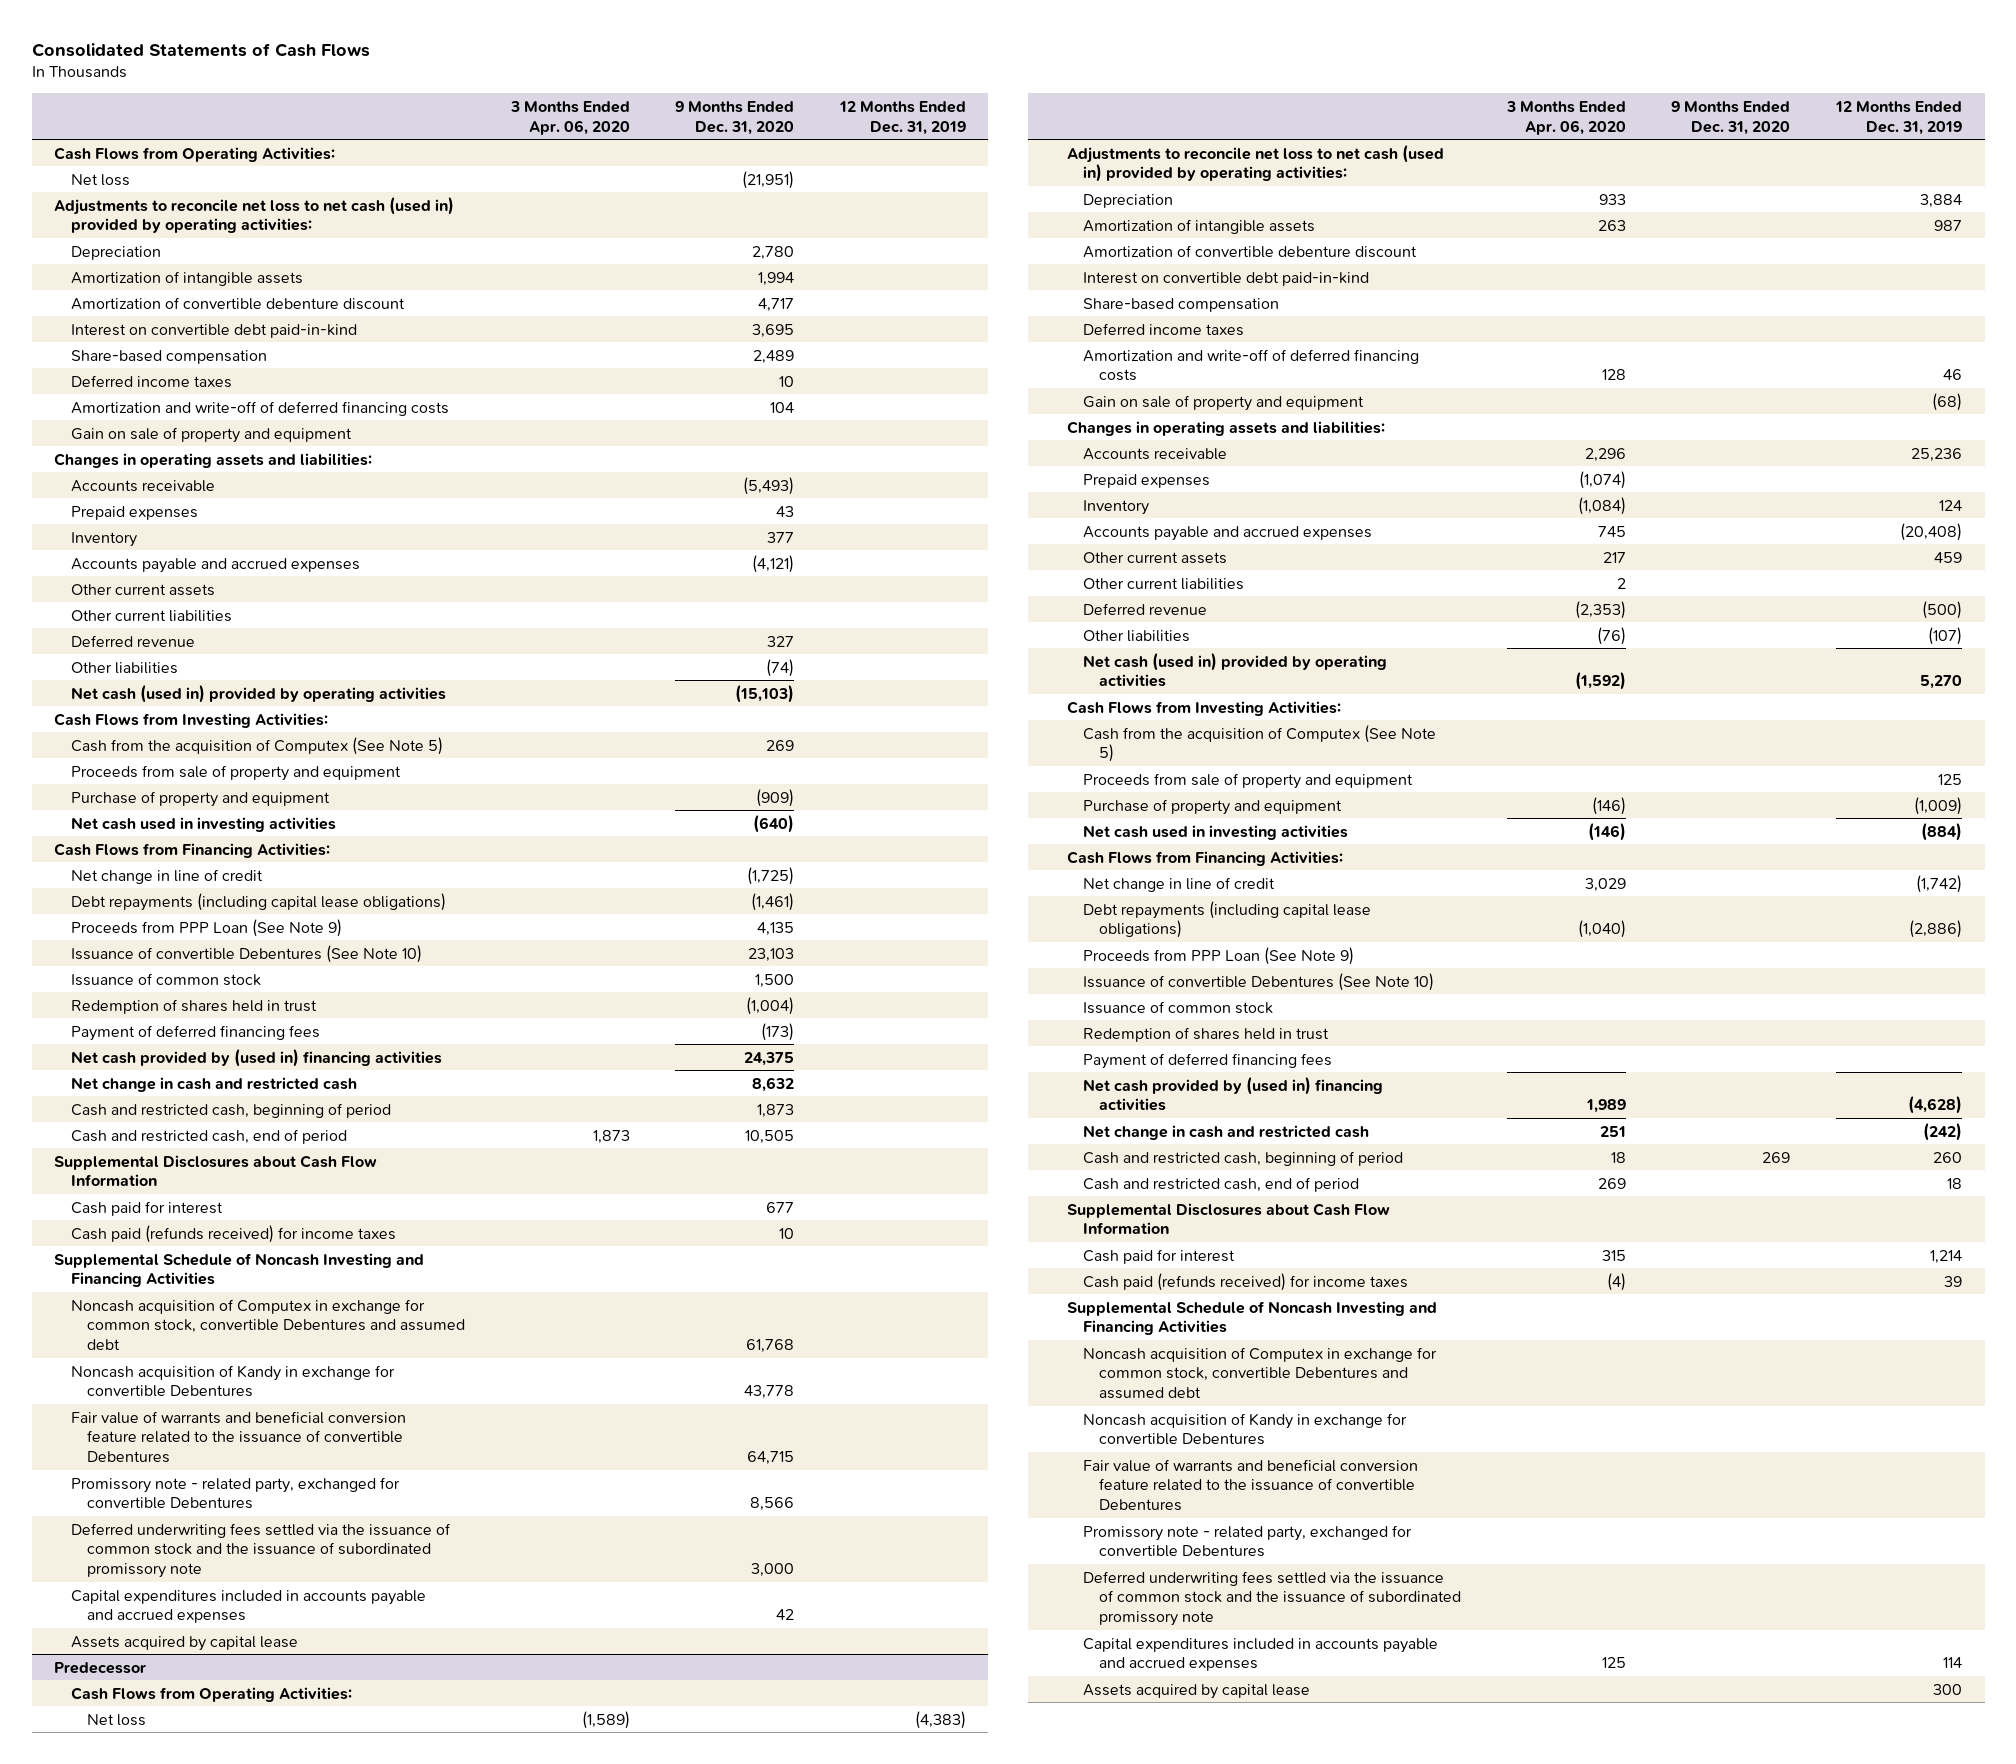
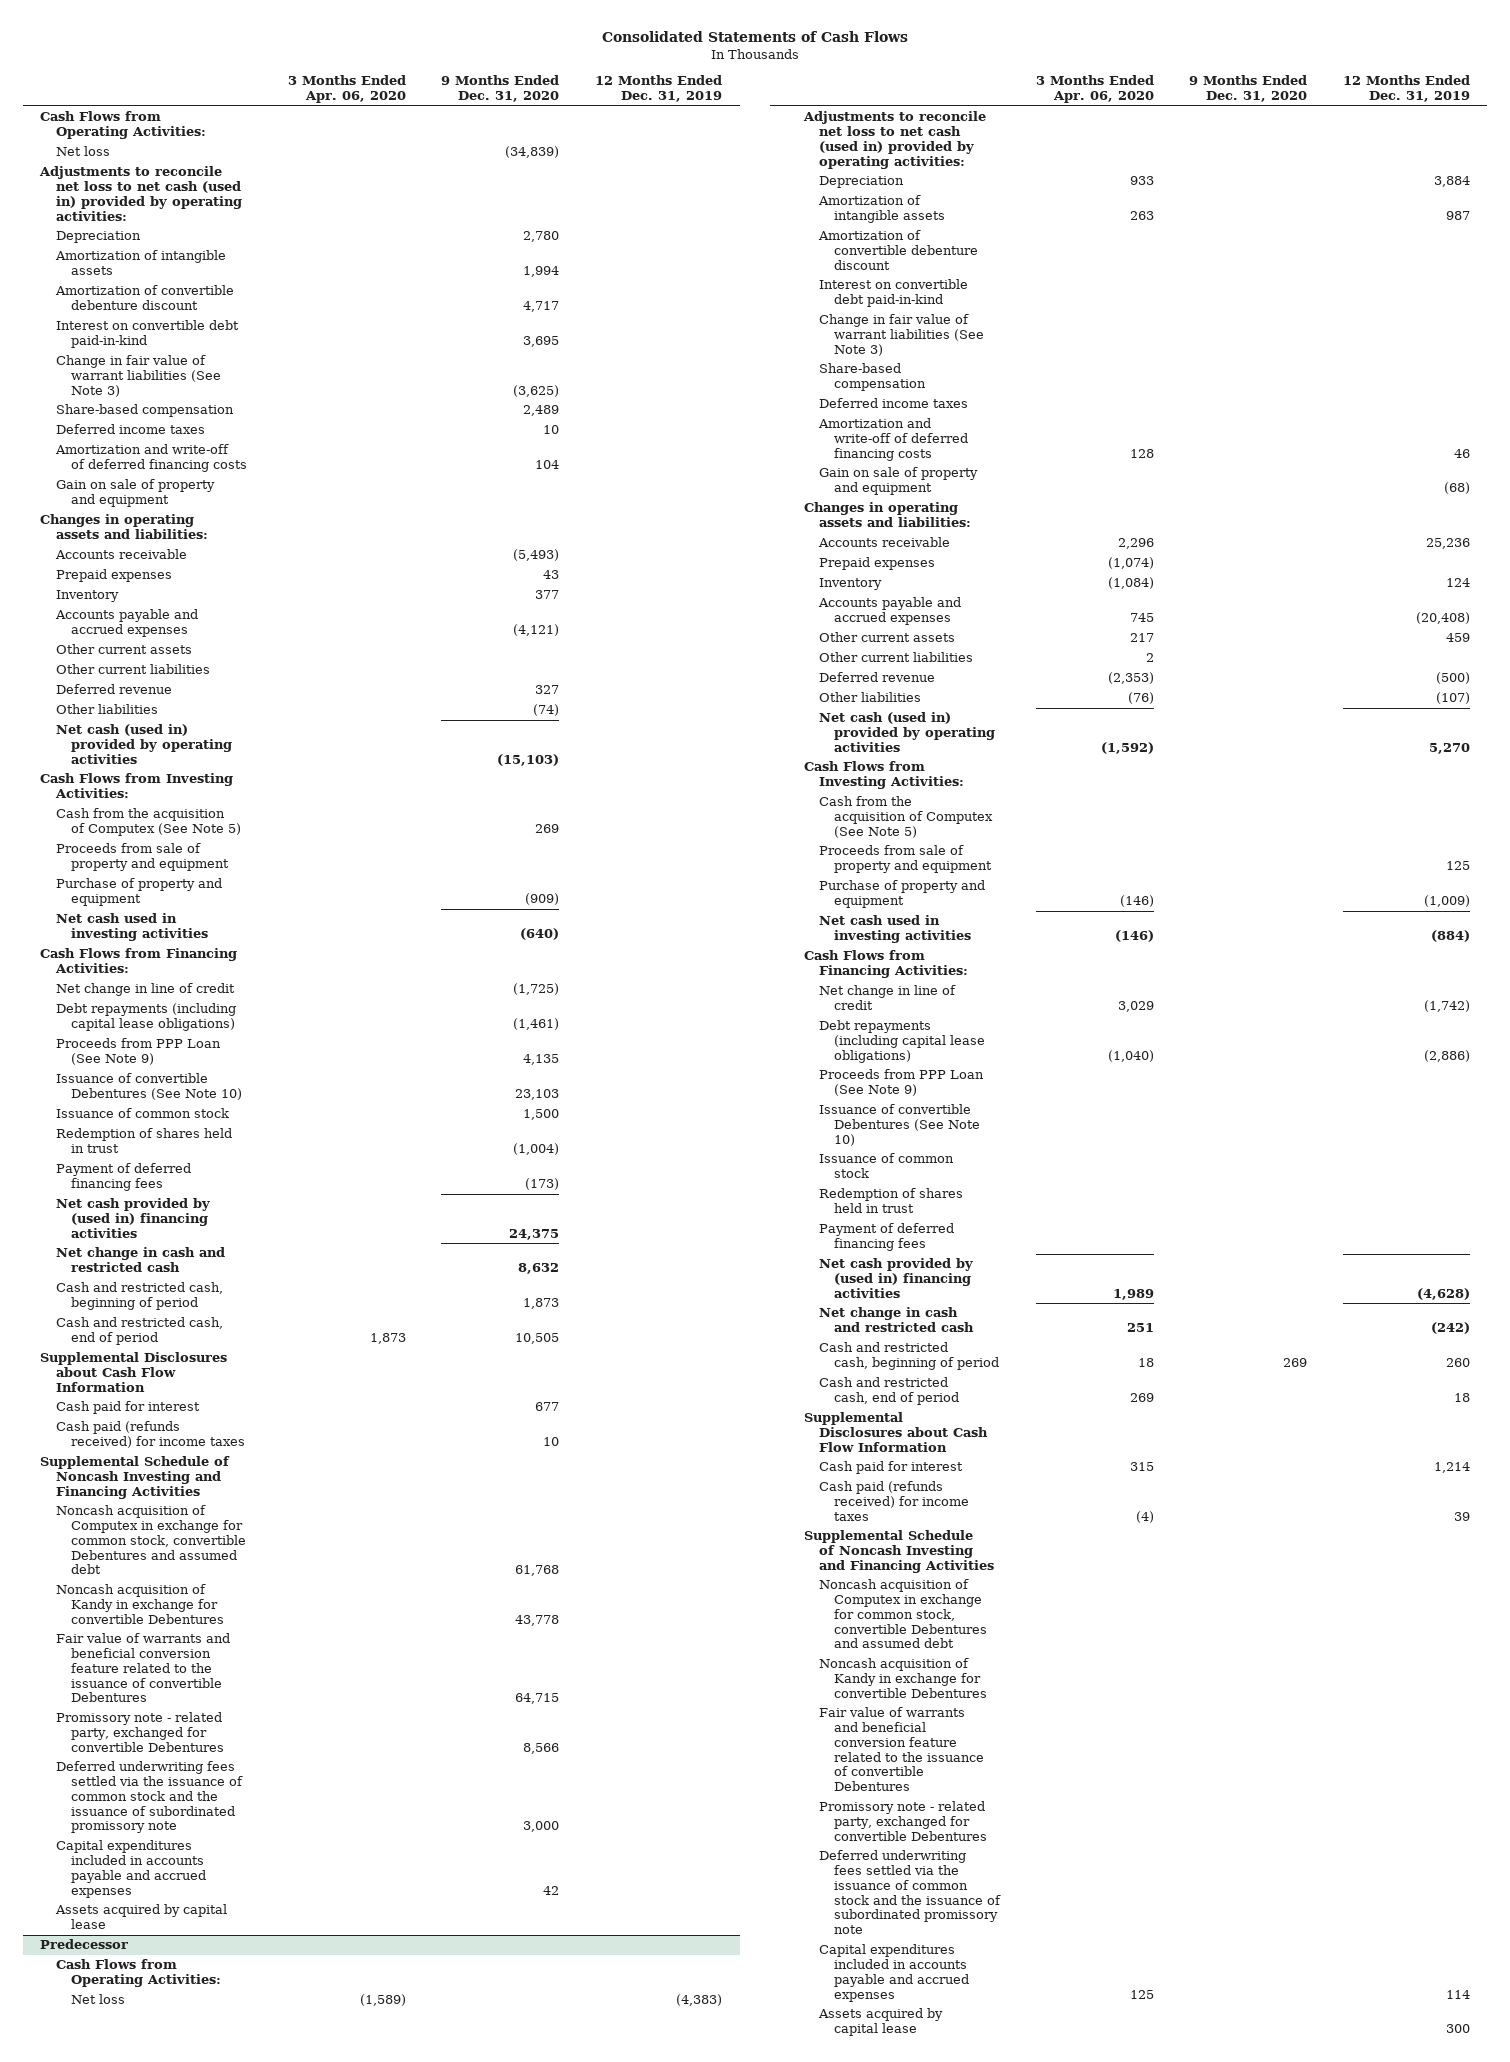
[742,170,795,189] (21,951) -> [505,146,560,159] (34,839)
none -> [55,355,222,397] Change in fair value of warrant liabilities (See Note 3)
none -> [818,314,985,356] Change in fair value of warrant liabilities (See Note 3)

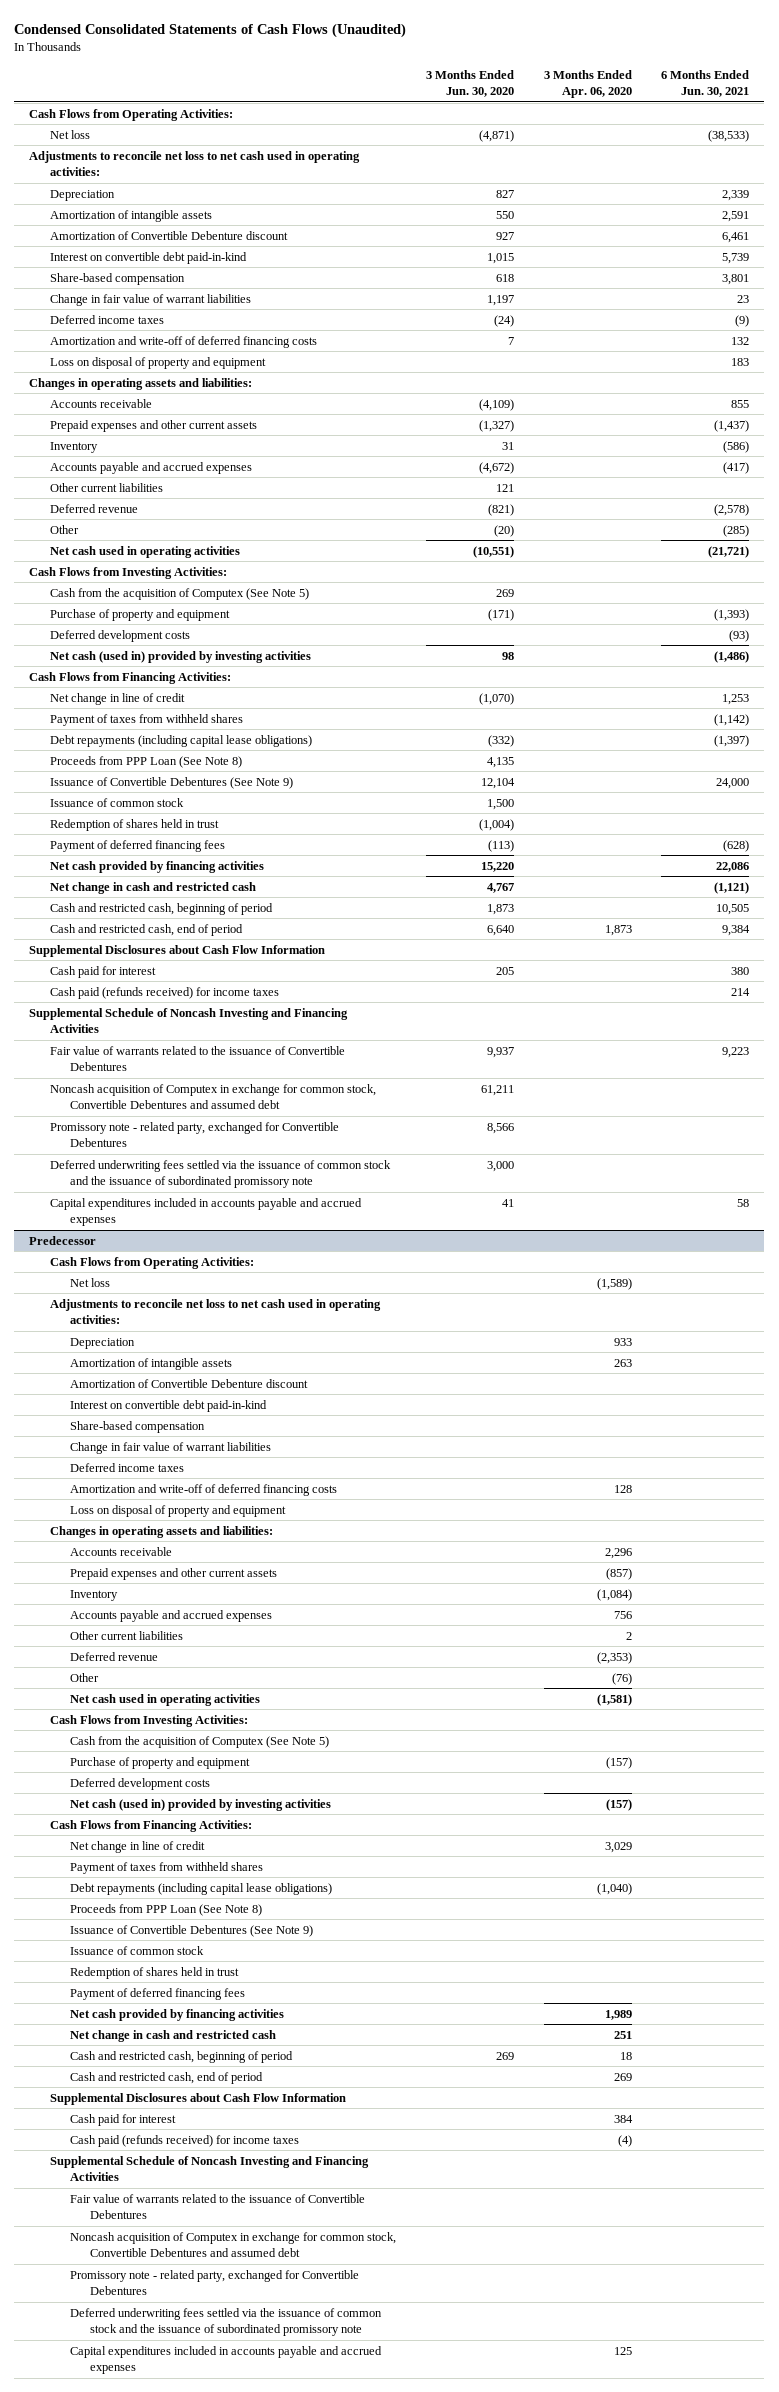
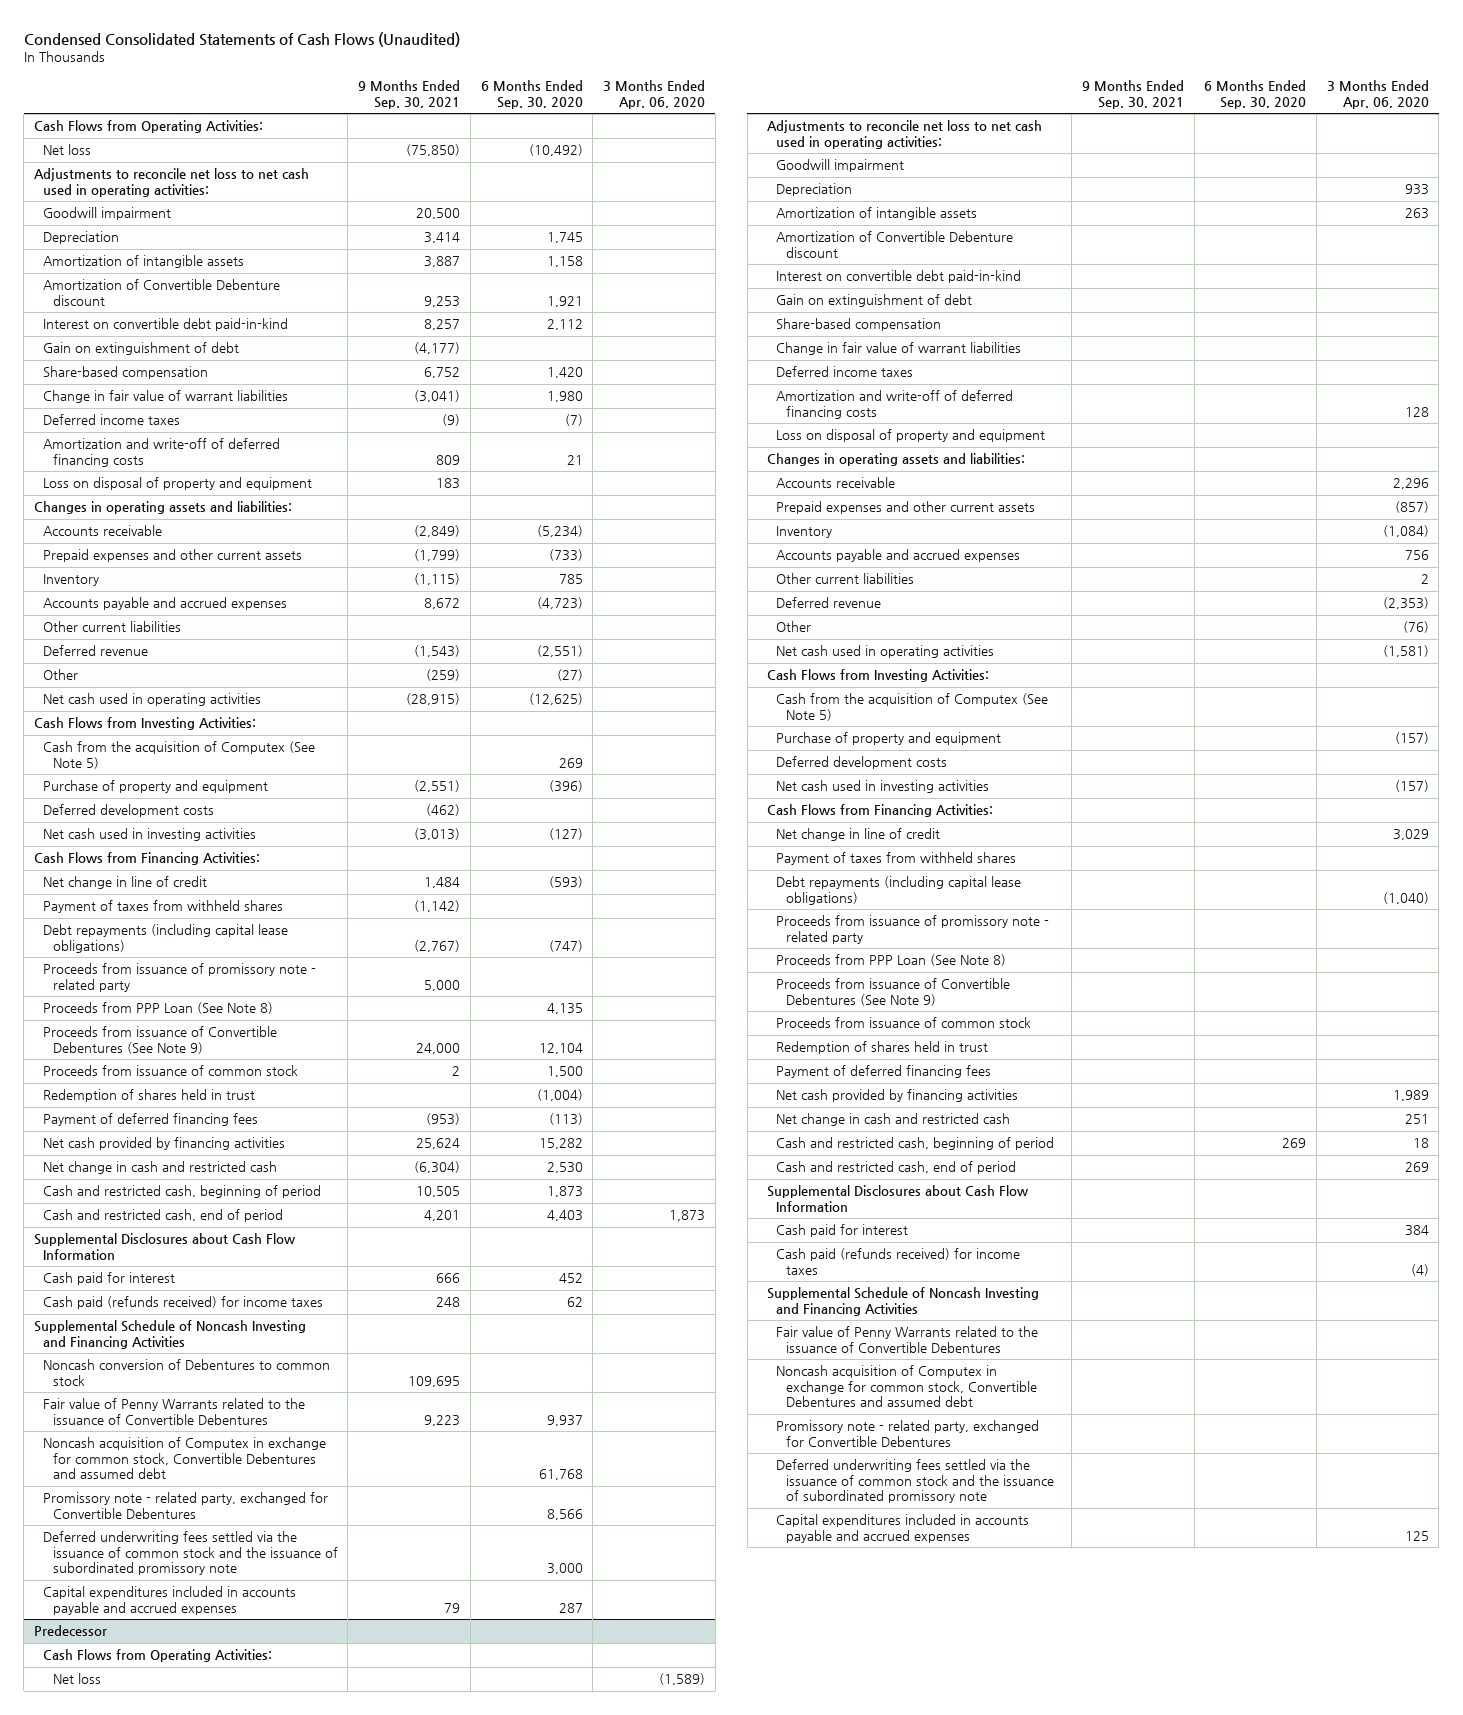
[425,70,514,98] 3 Months Ended Jun. 30, 2020 -> none
[661,70,750,98] 6 Months Ended Jun. 30, 2021 -> none
none -> [358,80,461,109] 9 Months Ended Sep. 30, 2021
none -> [480,80,583,109] 6 Months Ended Sep. 30, 2020
none -> [43,207,172,221] Goodwill impairment
none -> [43,342,240,356] Gain on extinguishment of debt
[49,650,311,663] Net cash (used in) provided by investing activities -> [43,828,257,842] Net cash used in investing activities
none -> [43,963,317,992] Proceeds from issuance of promissory note - related party
[49,776,293,789] Issuance of Convertible Debentures (See Note 9) -> [43,1026,278,1054] Proceeds from issuance of Convertible Debentures (See Note 9)
[49,797,184,807] Issuance of common stock -> [43,1065,299,1077] Proceeds from issuance of common stock
none -> [43,1359,331,1386] Noncash conversion of Debentures to common stock
[49,1045,345,1072] Fair value of warrants related to the issuance of Convertible Debentures -> [43,1398,306,1425] Fair value of Penny Warrants related to the issuance of Convertible Debentures
none -> [776,159,905,173] Goodwill impairment
none -> [776,294,973,308] Gain on extinguishment of debt
[69,1798,331,1811] Net cash (used in) provided by investing activities -> [776,780,990,794] Net cash used in investing activities
none -> [776,915,1050,944] Proceeds from issuance of promissory note - related party
[69,1924,313,1937] Issuance of Convertible Debentures (See Note 9) -> [776,978,1011,1006] Proceeds from issuance of Convertible Debentures (See Note 9)
[69,1945,204,1955] Issuance of common stock -> [776,1017,1032,1029] Proceeds from issuance of common stock
[69,2193,365,2220] Fair value of warrants related to the issuance of Convertible Debentures -> [776,1326,1039,1353] Fair value of Penny Warrants related to the issuance of Convertible Debentures

